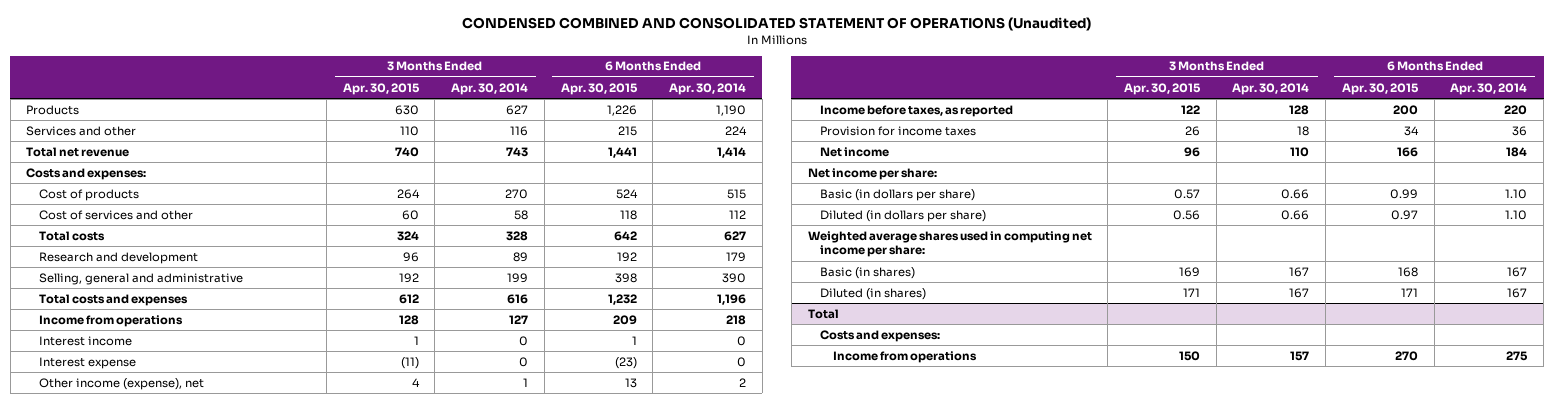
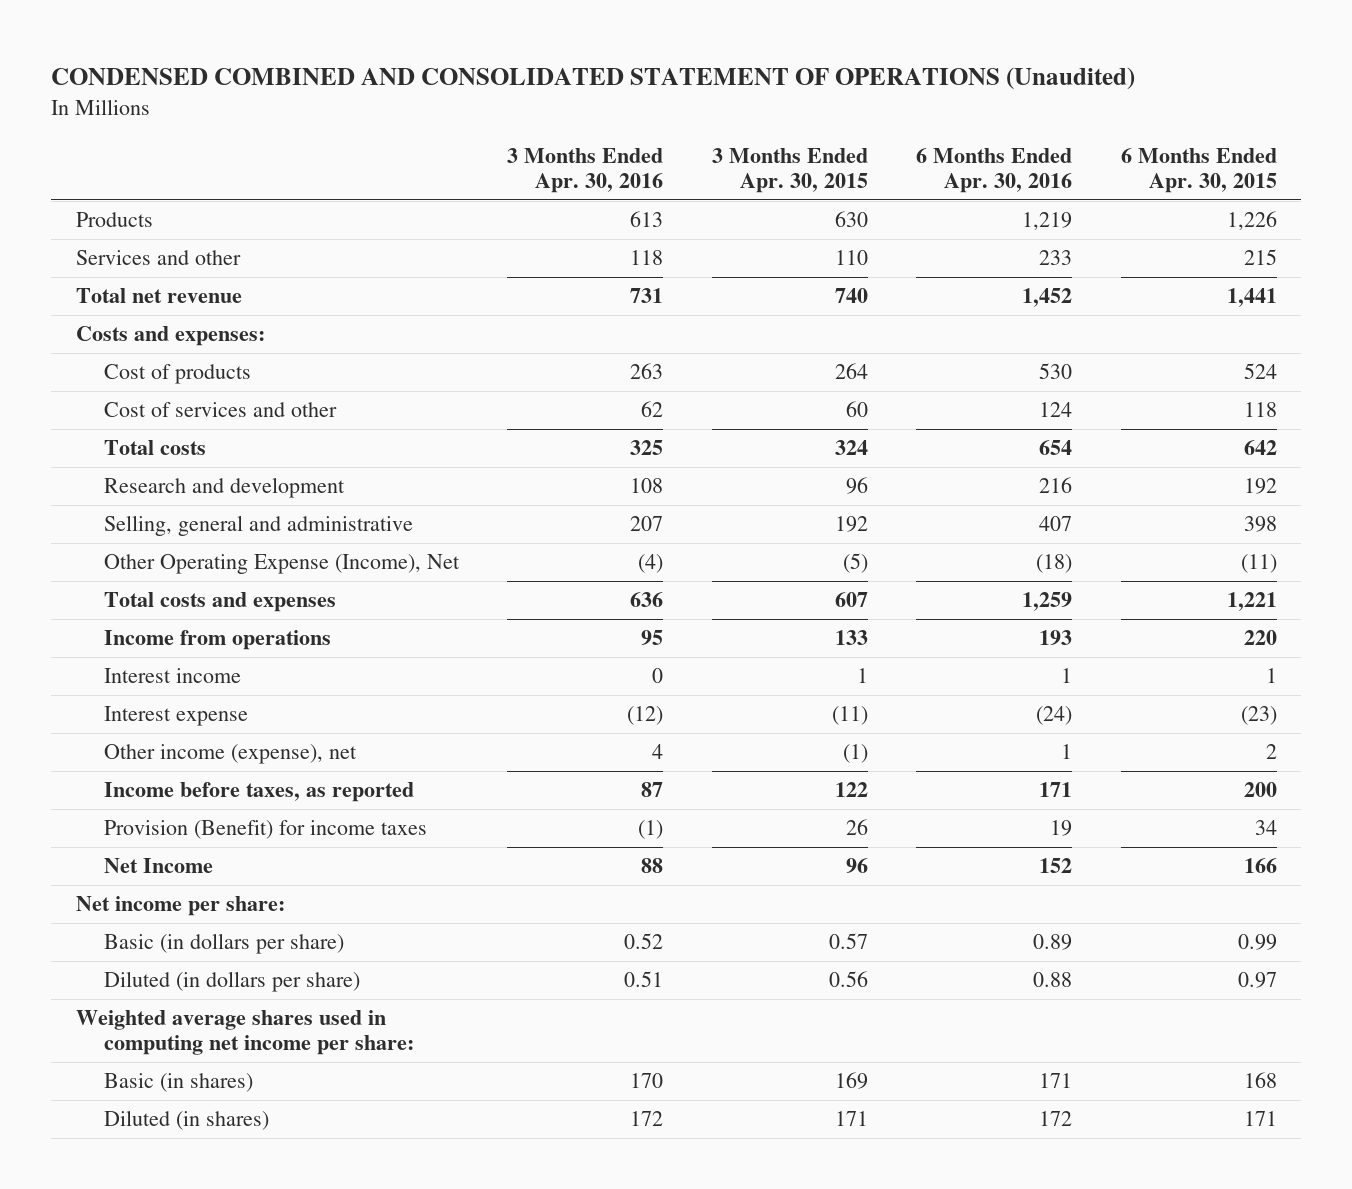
[451,82,529,95] Apr. 30, 2014 -> none
[668,82,746,95] Apr. 30, 2014 -> none
none -> [507,148,664,194] 3 Months Ended Apr. 30, 2016
none -> [916,148,1073,194] 6 Months Ended Apr. 30, 2016
none -> [103,554,460,575] Other Operating Expense (Income), Net
[398,293,419,304] 612 -> [834,592,868,608] 607
[607,293,637,305] 1,232 -> [1226,592,1277,612] 1,221
[398,314,419,325] 128 -> [834,630,868,646] 133
[612,314,637,325] 209 -> [1243,630,1277,646] 220
[411,377,420,387] 4 -> [842,744,868,764] (1)
[624,377,637,388] 13 -> [1265,744,1277,760] 2
[820,125,977,136] Provision for income taxes -> [103,820,427,840] Provision (Benefit) for income taxes
[820,146,890,157] Net income -> [103,858,213,874] Net Income
[807,308,839,319] Total -> none
[820,329,941,342] Costs and expenses: -> none
[832,350,977,363] Income from operations -> none

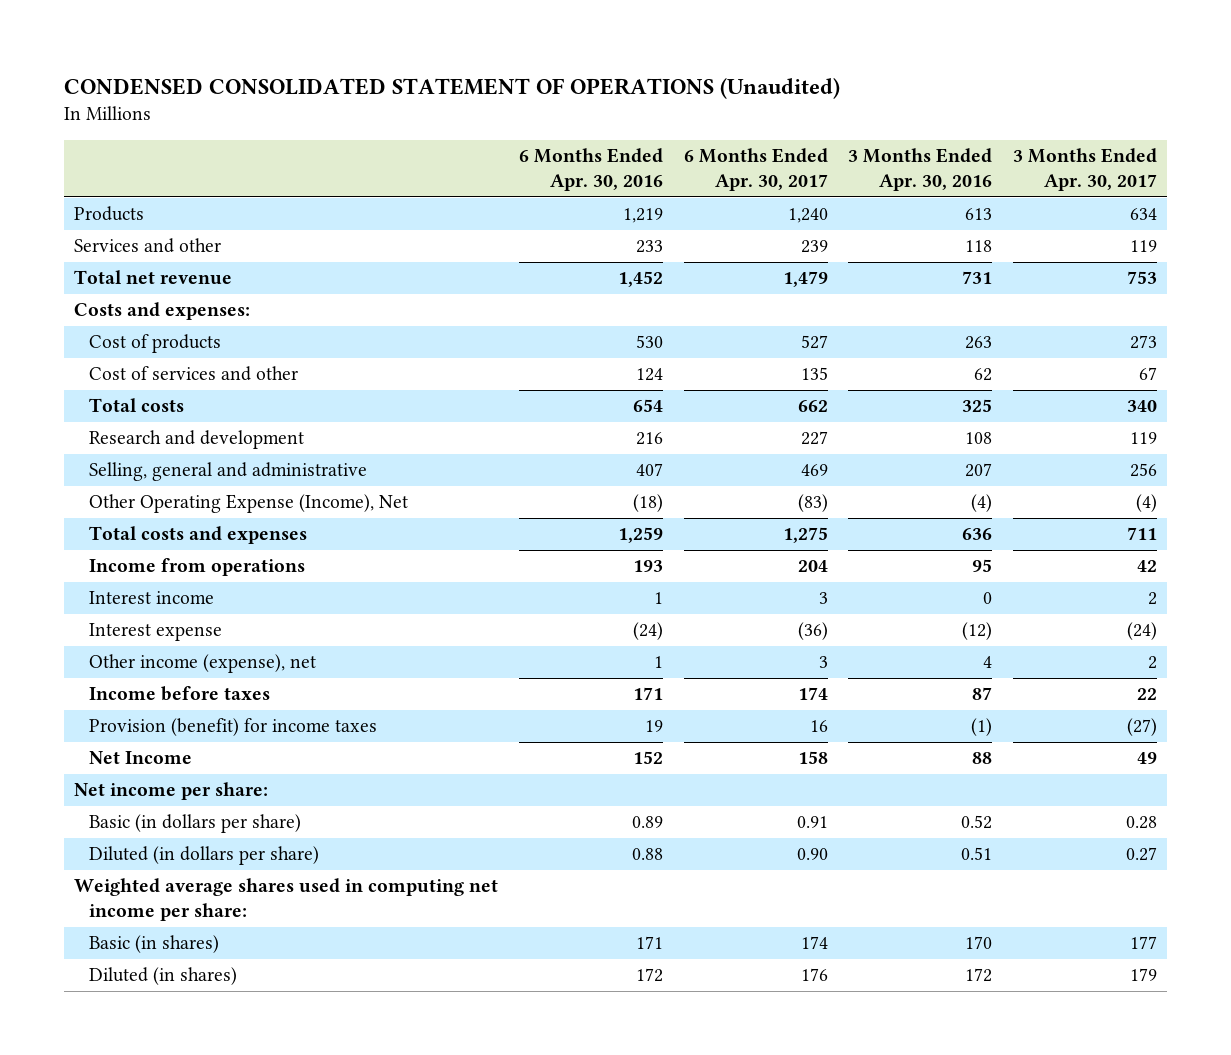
[51,67,1136,91] CONDENSED COMBINED AND CONSOLIDATED STATEMENT OF OPERATIONS (Unaudited) -> [63,77,840,99] CONDENSED CONSOLIDATED STATEMENT OF OPERATIONS (Unaudited)
[711,148,868,194] 3 Months Ended Apr. 30, 2015 -> none
[1120,148,1277,194] 6 Months Ended Apr. 30, 2015 -> none
none -> [683,147,828,192] 6 Months Ended Apr. 30, 2017
none -> [1013,147,1158,192] 3 Months Ended Apr. 30, 2017
[103,782,414,803] Income before taxes, as reported -> [89,686,271,702] Income before taxes
[103,820,427,840] Provision (Benefit) for income taxes -> [89,718,378,737] Provision (benefit) for income taxes

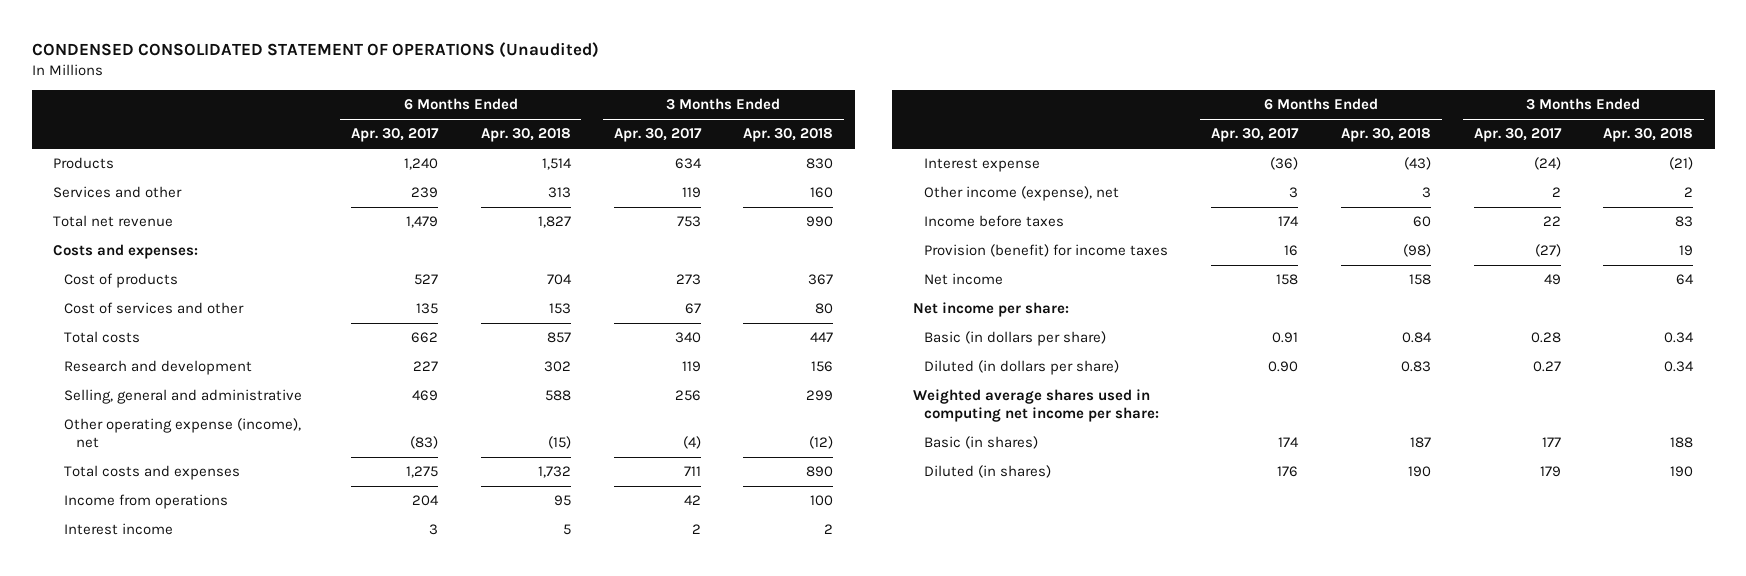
[518,147,663,192] 6 Months Ended Apr. 30, 2016 -> none
[848,147,993,192] 3 Months Ended Apr. 30, 2016 -> none
none -> [480,128,571,143] Apr. 30, 2018
none -> [743,128,834,143] Apr. 30, 2018
[89,494,409,514] Other Operating Expense (Income), Net -> [64,418,302,449] Other operating expense (income), net
[89,751,193,765] Net Income -> [924,273,1004,286] Net income

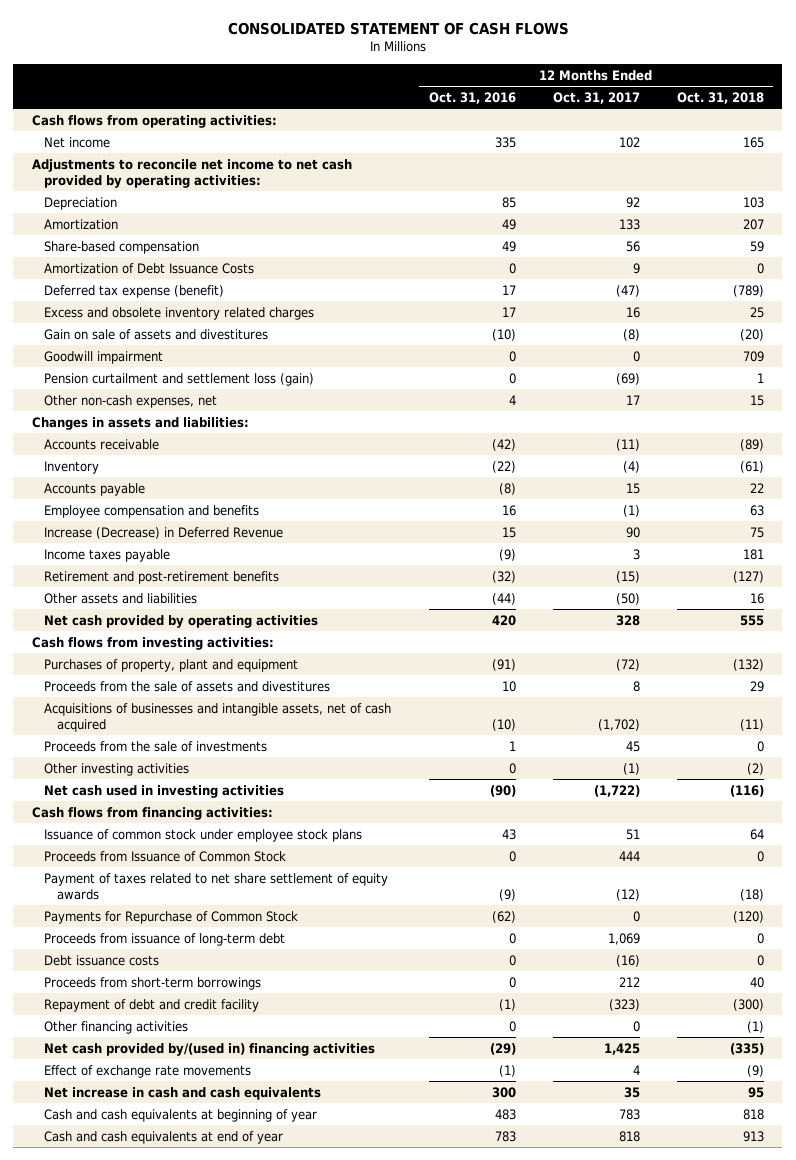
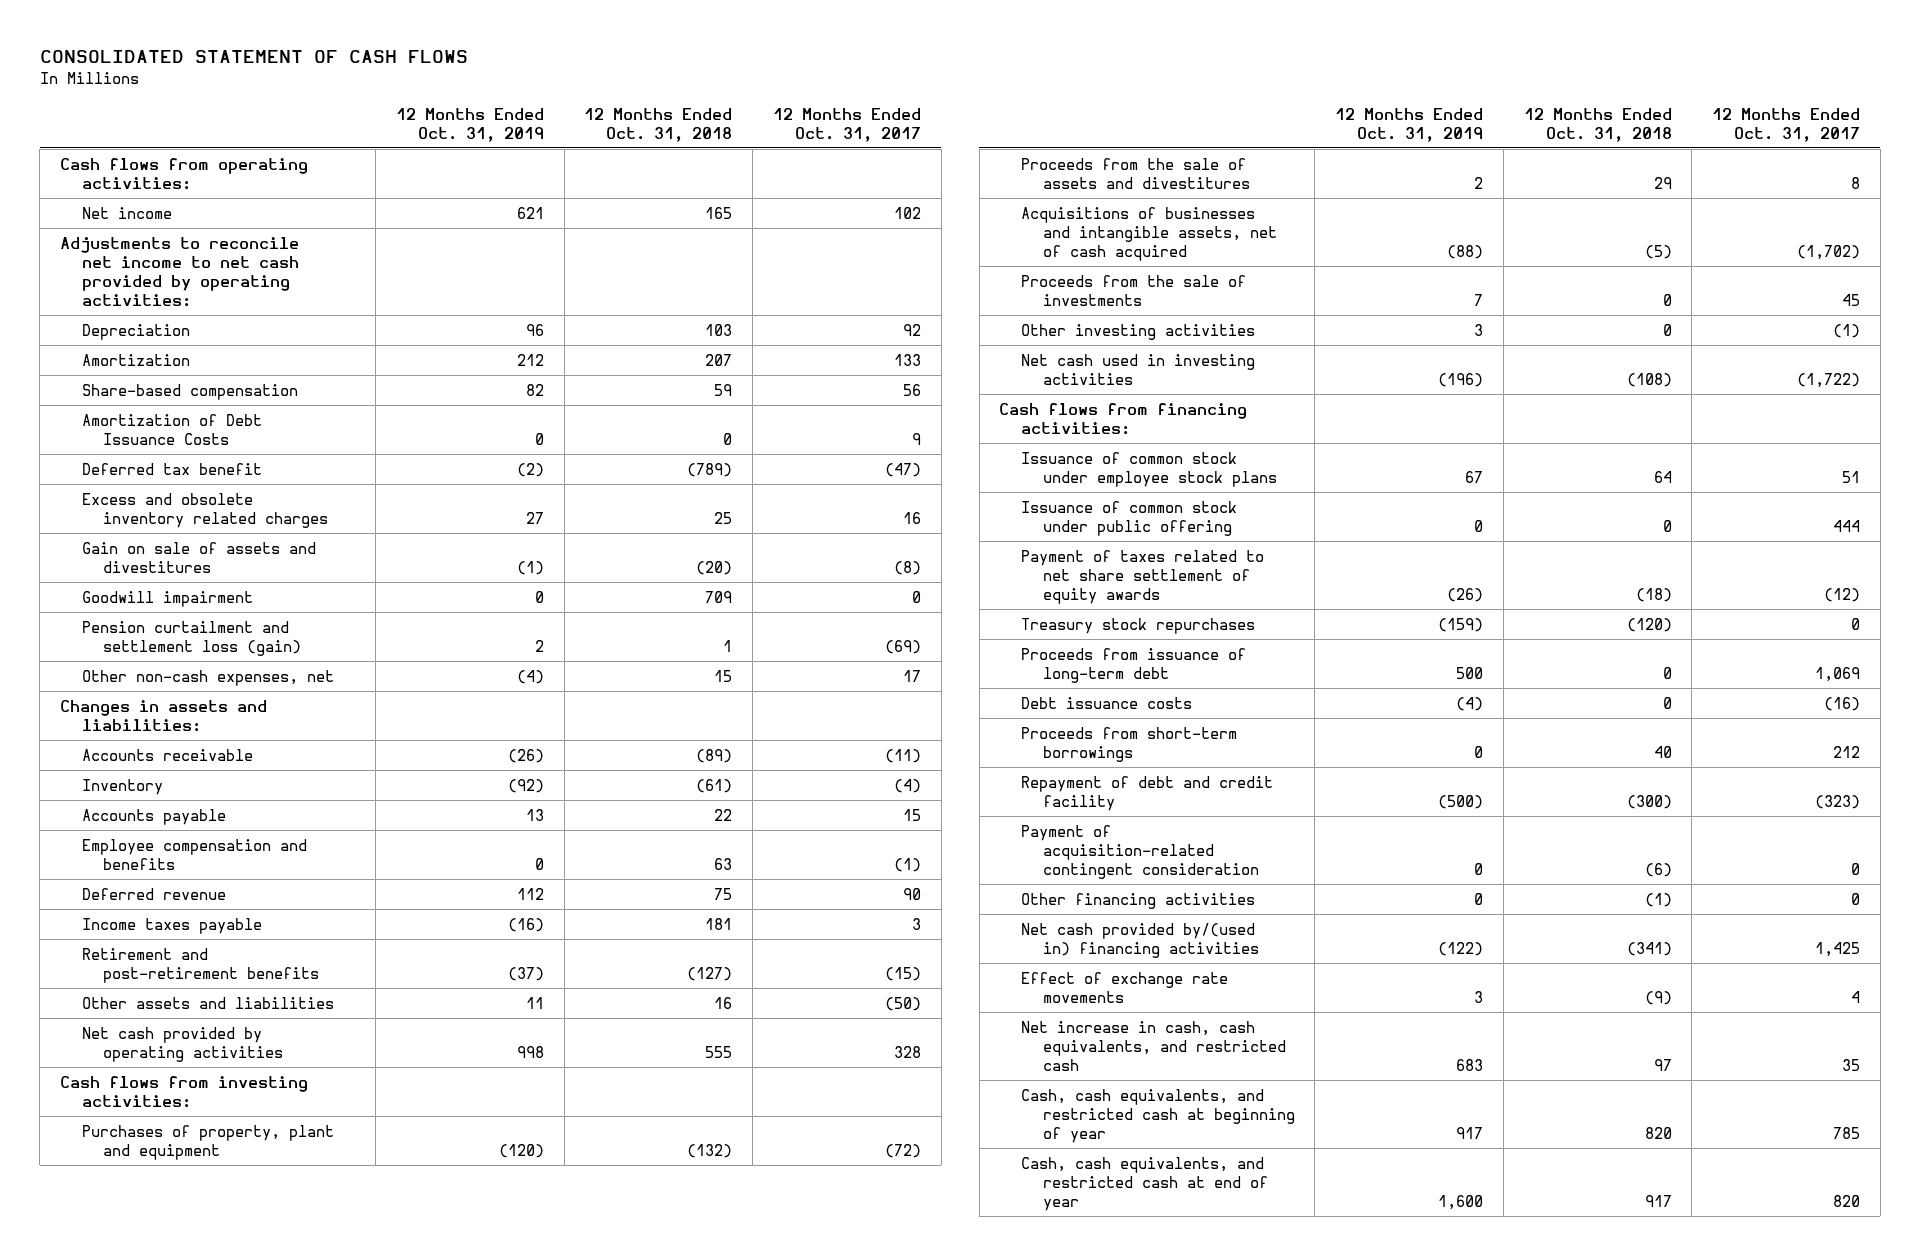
[428,91,516,104] Oct. 31, 2016 -> none
none -> [395,107,544,142] 12 Months Ended Oct. 31, 2019
[44,284,225,298] Deferred tax expense (benefit) -> [81,462,262,475] Deferred tax benefit
[44,526,284,539] Increase (Decrease) in Deferred Revenue -> [81,887,226,900] Deferred revenue
[739,719,764,732] (11) -> [1644,244,1672,259] (5)
[746,762,764,775] (2) -> [1662,323,1672,336] 0
[729,784,764,797] (116) -> [1626,372,1672,387] (108)
[44,850,287,862] Proceeds from Issuance of Common Stock -> [1021,500,1238,536] Issuance of common stock under public offering
[44,910,299,924] Payments for Repurchase of Common Stock -> [1021,617,1256,634] Treasury stock repurchases
none -> [1021,824,1259,879] Payment of acquisition-related contingent consideration
[729,1042,764,1055] (335) -> [1626,941,1672,956] (341)
[44,1086,322,1100] Net increase in cash and cash equivalents -> [1021,1020,1286,1071] Net increase in cash, cash equivalents, and restricted cash
[747,1086,764,1098] 95 -> [1653,1058,1672,1071] 97
[44,1108,318,1122] Cash and cash equivalents at beginning of year -> [1021,1088,1295,1143] Cash, cash equivalents, and restricted cash at beginning of year
[618,1108,640,1120] 783 -> [1833,1126,1861,1139] 785
[742,1108,764,1120] 818 -> [1644,1126,1672,1139] 820
[44,1130,284,1144] Cash and cash equivalents at end of year -> [1021,1156,1268,1211] Cash, cash equivalents, and restricted cash at end of year
[618,1130,640,1142] 818 -> [1833,1194,1861,1207] 820
[742,1130,764,1142] 913 -> [1644,1194,1672,1207] 917

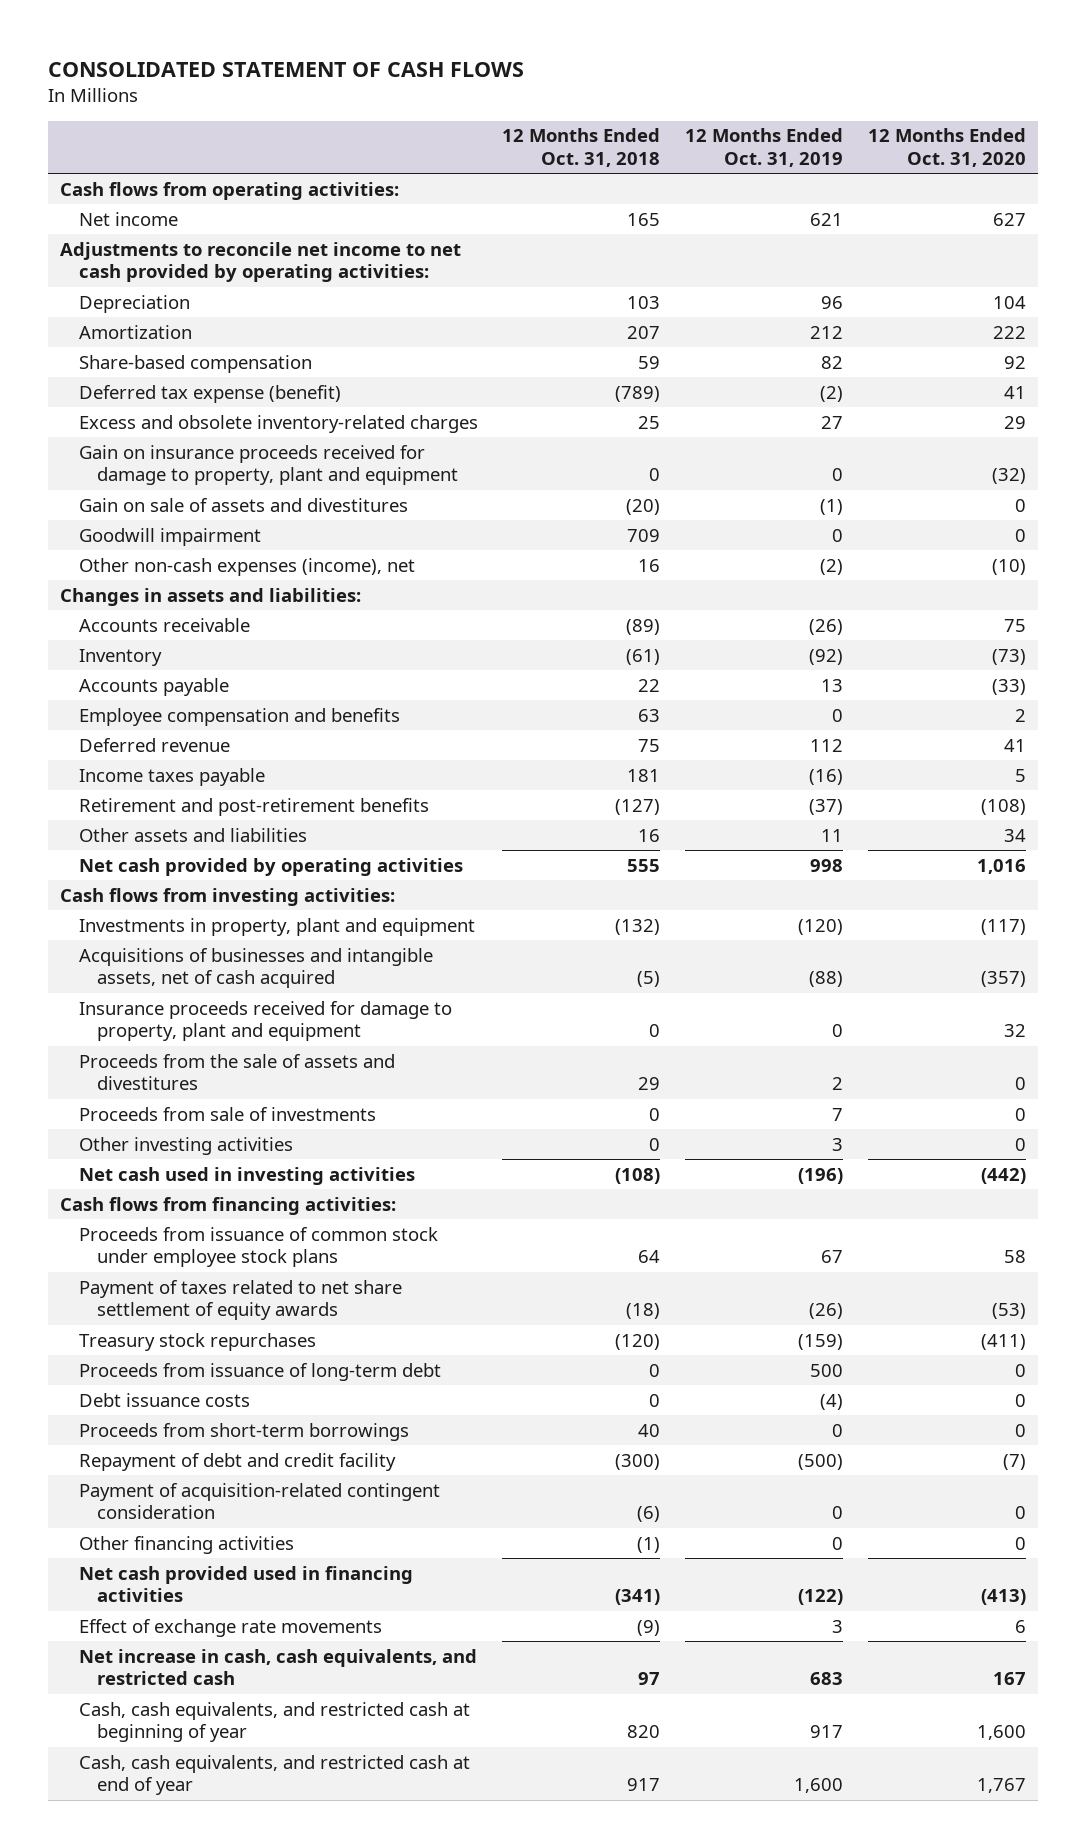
[772,107,921,142] 12 Months Ended Oct. 31, 2017 -> none
none -> [867,128,1026,168] 12 Months Ended Oct. 31, 2020
[81,413,262,445] Amortization of Debt Issuance Costs -> none
[81,462,262,475] Deferred tax benefit -> [78,384,341,403] Deferred tax expense (benefit)
[81,492,329,528] Excess and obsolete inventory related charges -> [78,414,478,433] Excess and obsolete inventory-related charges
none -> [78,444,459,486] Gain on insurance proceeds received for damage to property, plant and equipment
[81,620,302,656] Pension curtailment and settlement loss (gain) -> none
[81,669,334,686] Other non-cash expenses, net -> [78,557,415,576] Other non-cash expenses (income), net
[516,669,544,684] (4) -> [820,558,844,575] (2)
[714,669,733,682] 15 -> [638,558,661,572] 16
[81,1124,334,1160] Purchases of property, plant and equipment -> [78,917,475,936] Investments in property, plant and equipment
none -> [78,1000,452,1042] Insurance proceeds received for damage to property, plant and equipment
[1021,157,1250,189] Proceeds from the sale of assets and divestitures -> [78,1053,395,1091] Proceeds from the sale of assets and divestitures
[1021,274,1247,306] Proceeds from the sale of investments -> [78,1106,376,1121] Proceeds from sale of investments
[1021,500,1238,536] Issuance of common stock under public offering -> none
[1021,451,1277,487] Issuance of common stock under employee stock plans -> [78,1226,438,1268] Proceeds from issuance of common stock under employee stock plans
[1021,922,1259,958] Net cash provided by/(used in) financing activities -> [78,1565,413,1603] Net cash provided used in financing activities

